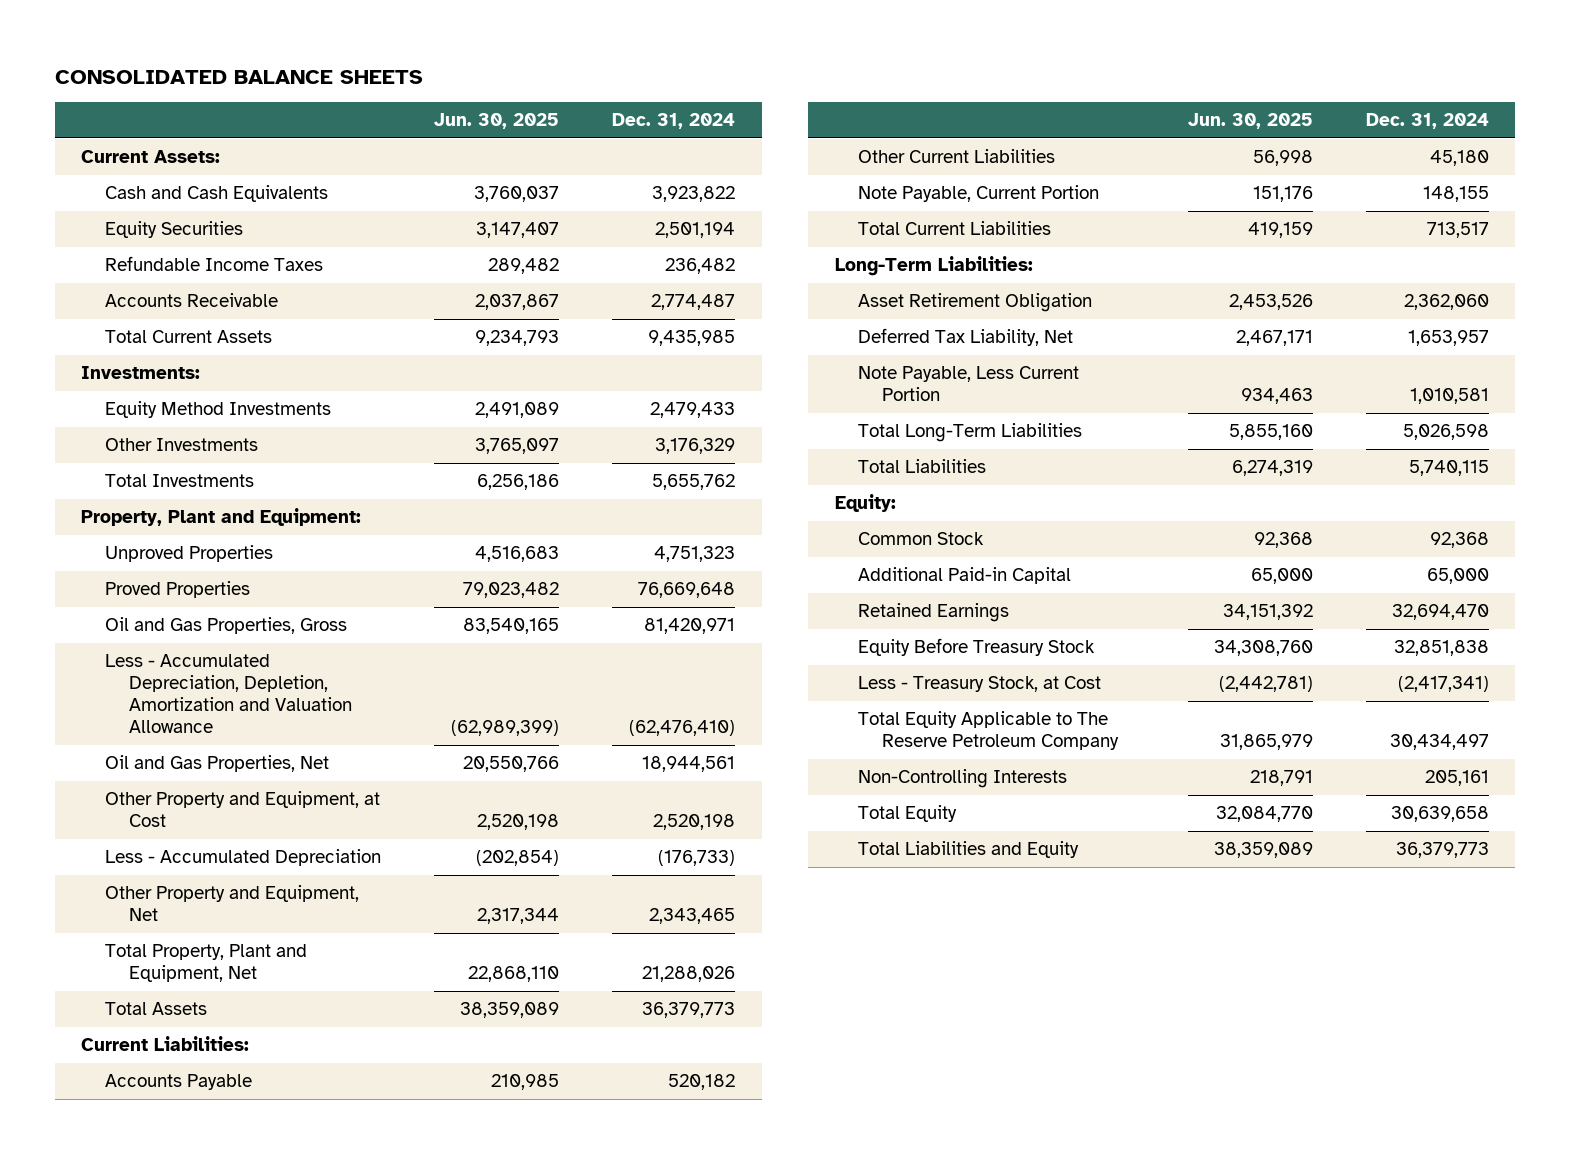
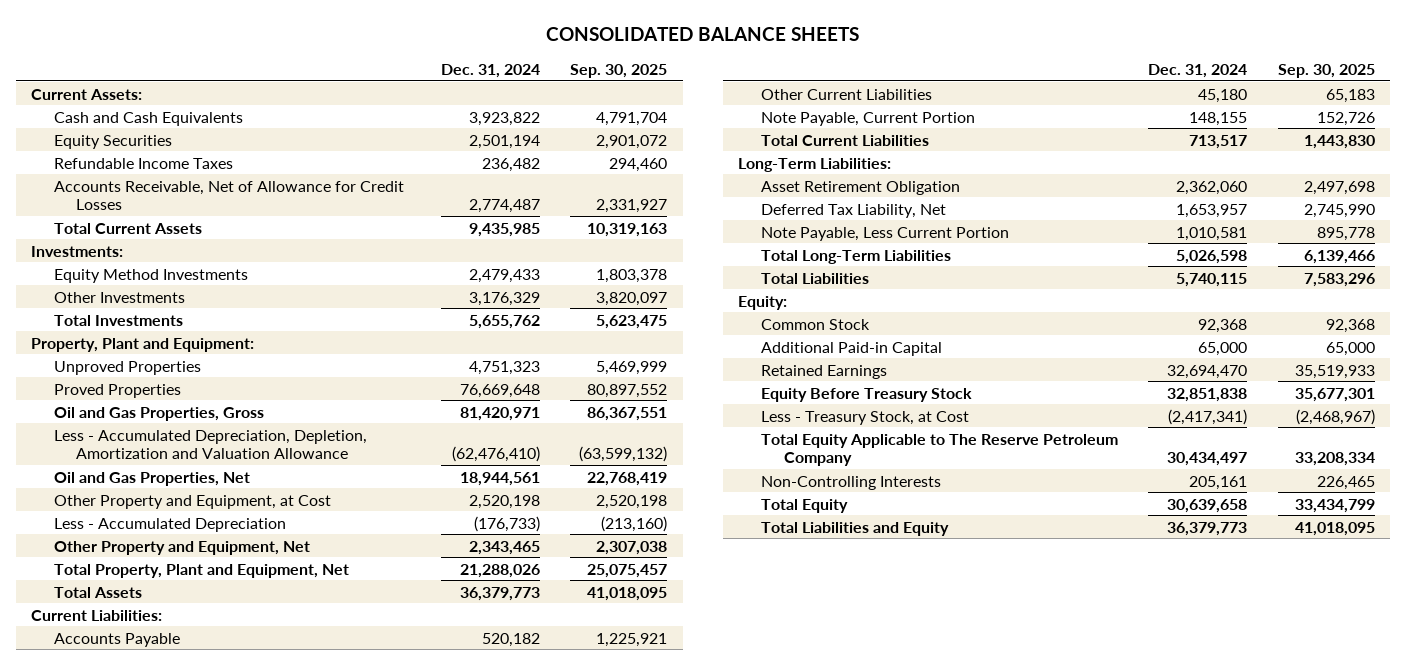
[434,113,560,130] Jun. 30, 2025 -> none
none -> [570,63,668,78] Sep. 30, 2025
[105,293,279,308] Accounts Receivable -> [53,180,404,211] Accounts Receivable, Net of Allowance for Credit Losses

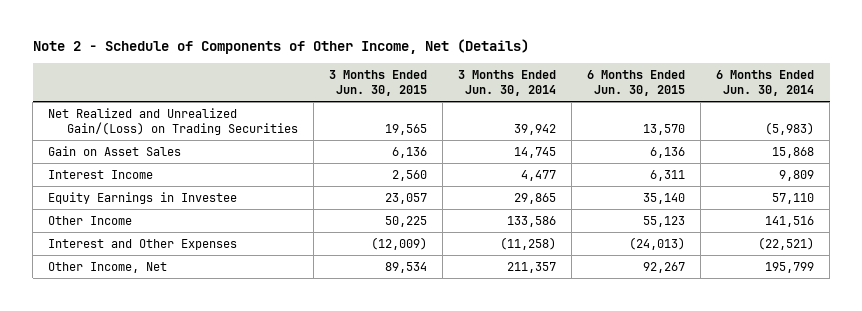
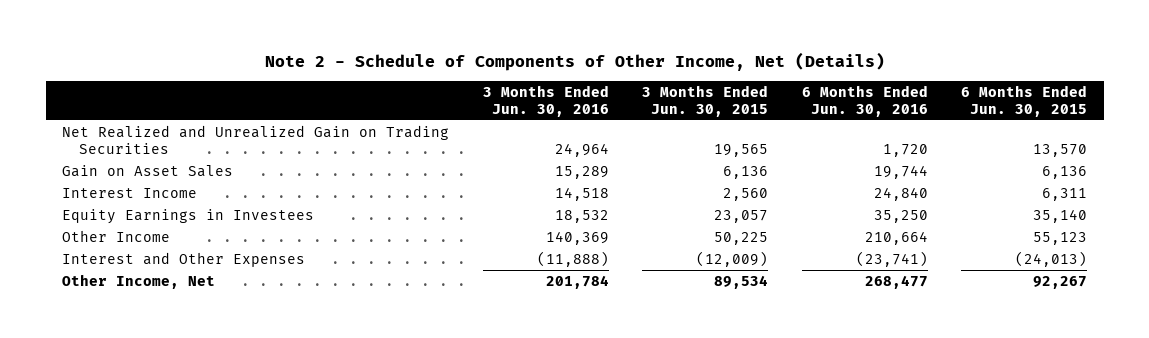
[457,70,556,96] 3 Months Ended Jun. 30, 2014 -> none
[716,70,815,96] 6 Months Ended Jun. 30, 2014 -> none
none -> [482,84,609,117] 3 Months Ended Jun. 30, 2016
none -> [801,84,928,117] 6 Months Ended Jun. 30, 2016
[48,108,298,135] Net Realized and Unrealized Gain/(Loss) on Trading Securities -> [62,124,450,154] Net Realized and Unrealized Gain on Trading Securities
[48,192,238,205] Equity Earnings in Investee -> [62,208,315,224] Equity Earnings in Investees

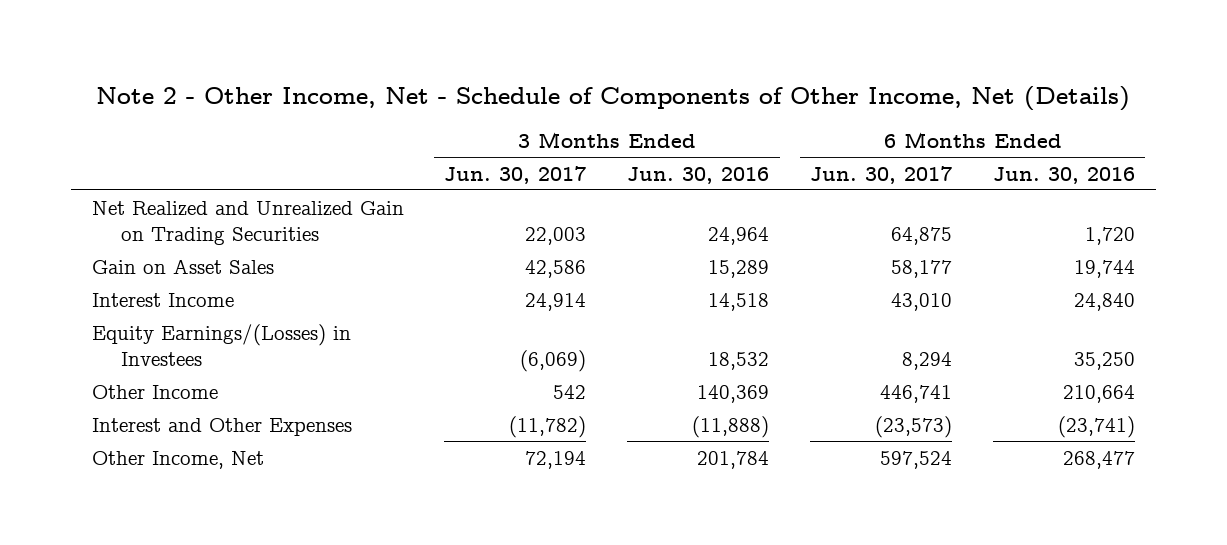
[264,52,885,72] Note 2 - Schedule of Components of Other Income, Net (Details) -> [96,85,1131,111] Note 2 - Other Income, Net - Schedule of Components of Other Income, Net (Details)
[642,84,769,117] 3 Months Ended Jun. 30, 2015 -> none
[960,84,1087,117] 6 Months Ended Jun. 30, 2015 -> none
none -> [444,165,587,184] Jun. 30, 2017
none -> [810,165,953,184] Jun. 30, 2017
[62,208,315,224] Equity Earnings in Investees -> [91,323,351,367] Equity Earnings/(Losses) in Investees

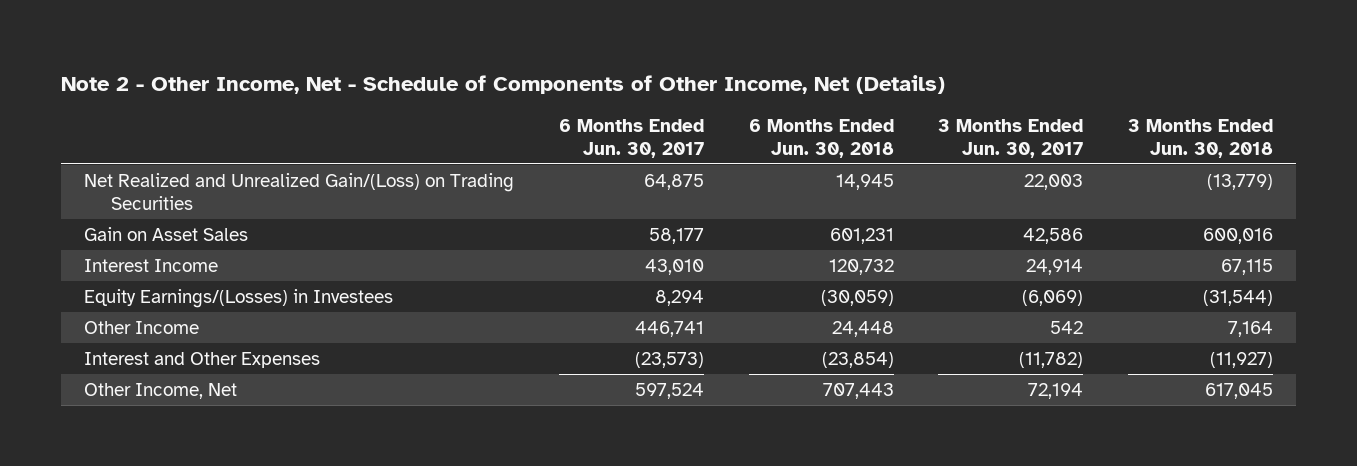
[627,166,770,184] Jun. 30, 2016 -> none
[993,166,1136,184] Jun. 30, 2016 -> none
none -> [748,118,894,159] 6 Months Ended Jun. 30, 2018
none -> [1128,118,1274,159] 3 Months Ended Jun. 30, 2018
[91,200,404,246] Net Realized and Unrealized Gain on Trading Securities -> [83,172,514,211] Net Realized and Unrealized Gain/(Loss) on Trading Securities

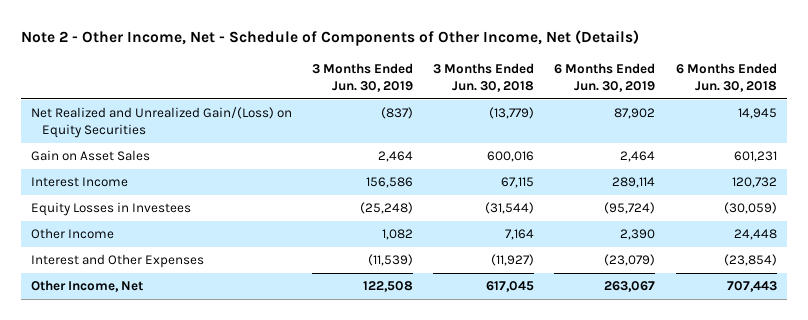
[558,118,704,159] 6 Months Ended Jun. 30, 2017 -> none
[938,118,1084,159] 3 Months Ended Jun. 30, 2017 -> none
none -> [312,62,414,92] 3 Months Ended Jun. 30, 2019
none -> [554,62,656,92] 6 Months Ended Jun. 30, 2019
[83,172,514,211] Net Realized and Unrealized Gain/(Loss) on Trading Securities -> [31,107,293,139] Net Realized and Unrealized Gain/(Loss) on Equity Securities
[83,288,393,308] Equity Earnings/(Losses) in Investees -> [31,202,192,217] Equity Losses in Investees

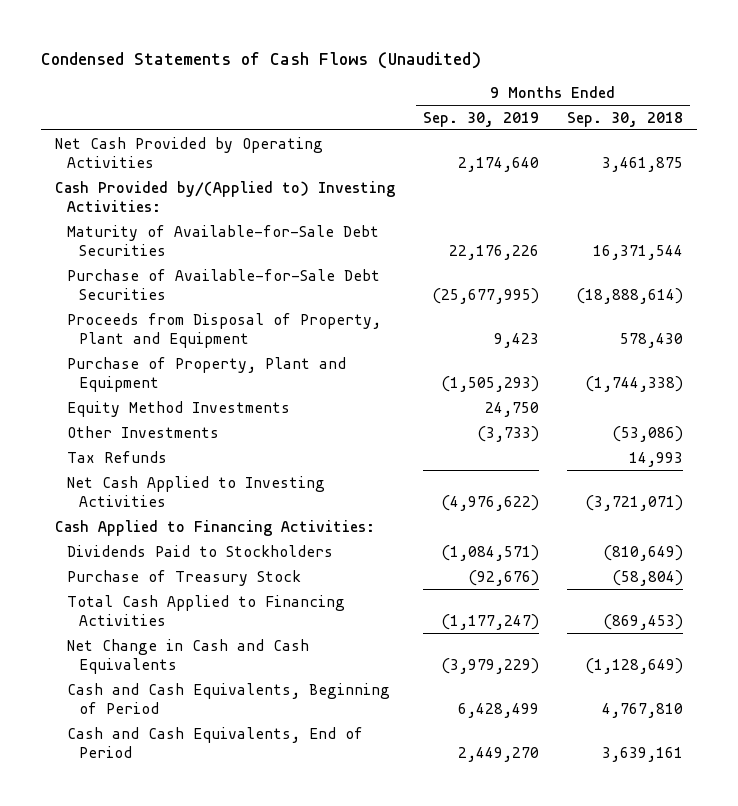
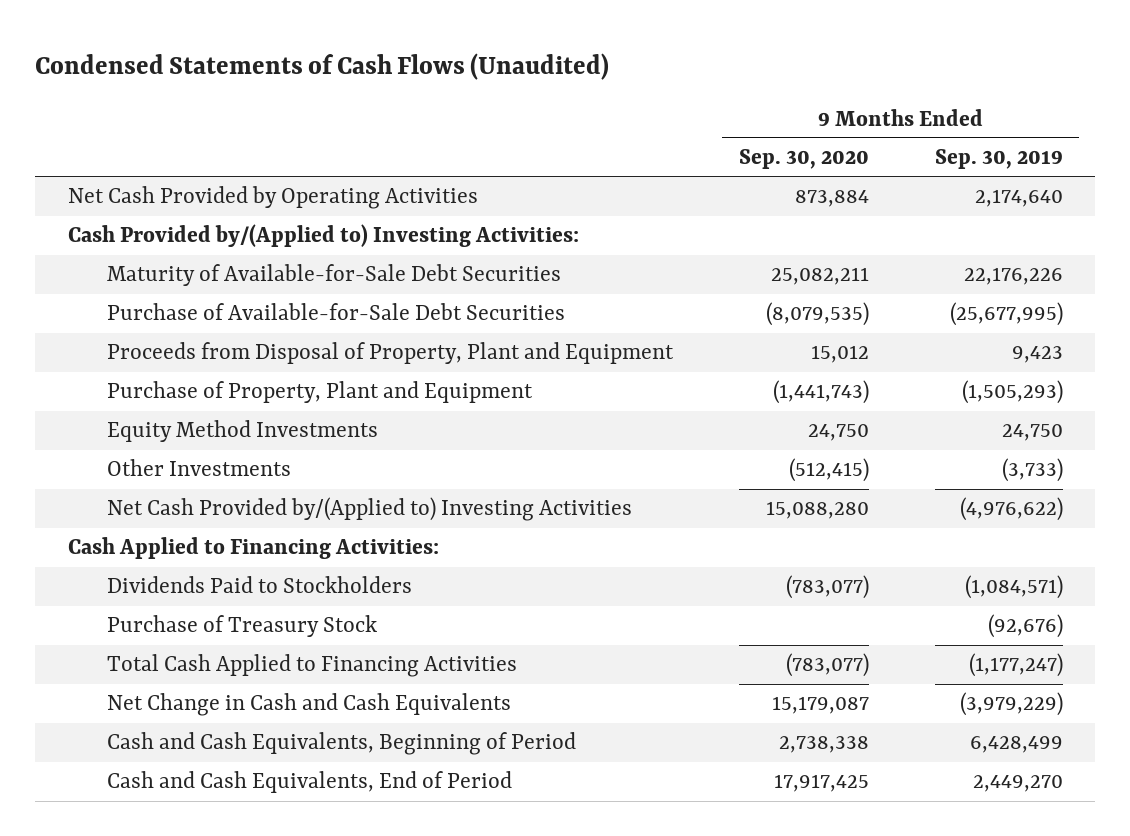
[567,111,684,127] Sep. 30, 2018 -> none
none -> [738,149,869,170] Sep. 30, 2020
[67,450,168,463] Tax Refunds -> none
[67,475,326,508] Net Cash Applied to Investing Activities -> [106,497,632,522] Net Cash Provided by/(Applied to) Investing Activities

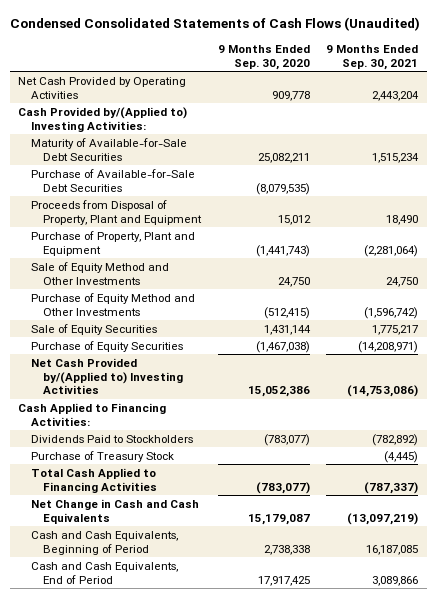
[34,52,609,80] Condensed Statements of Cash Flows (Unaudited) -> [10,17,421,32] Condensed Consolidated Statements of Cash Flows (Unaudited)
[934,149,1063,170] Sep. 30, 2019 -> none
none -> [326,44,419,70] 9 Months Ended Sep. 30, 2021
[794,190,869,208] 873,884 -> [271,90,310,101] 909,778
[106,420,378,443] Equity Method Investments -> [30,261,169,285] Sale of Equity Method and Other Investments
[106,459,291,477] Other Investments -> [30,292,195,316] Purchase of Equity Method and Other Investments
none -> [30,323,157,335] Sale of Equity Securities
none -> [30,340,183,352] Purchase of Equity Securities
[765,501,869,520] 15,088,280 -> [247,386,310,398] 15,052,386

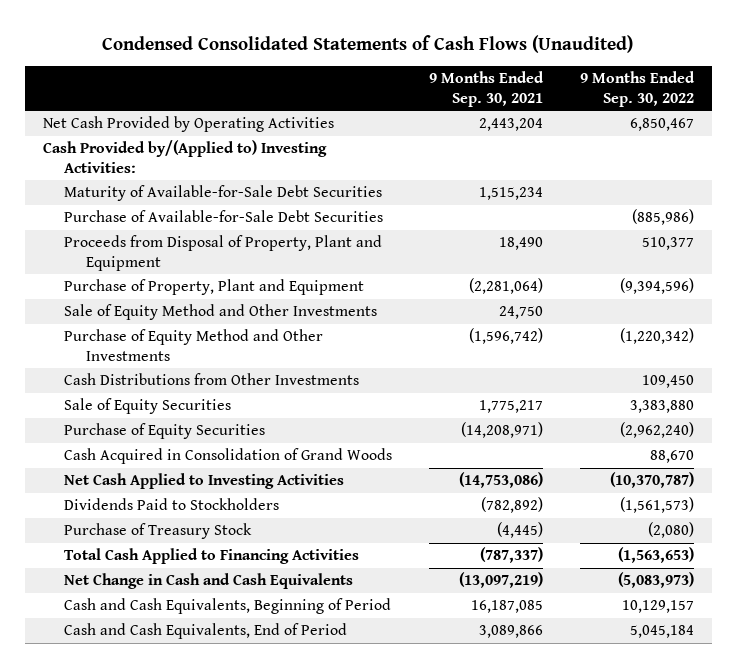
[217,44,310,70] 9 Months Ended Sep. 30, 2020 -> none
none -> [579,71,695,107] 9 Months Ended Sep. 30, 2022
none -> [64,373,360,386] Cash Distributions from Other Investments
[18,402,167,426] Cash Applied to Financing Activities: -> none
none -> [64,448,393,465] Cash Acquired in Consolidation of Grand Woods
[30,357,184,395] Net Cash Provided by/(Applied to) Investing Activities -> [64,473,345,490] Net Cash Applied to Investing Activities

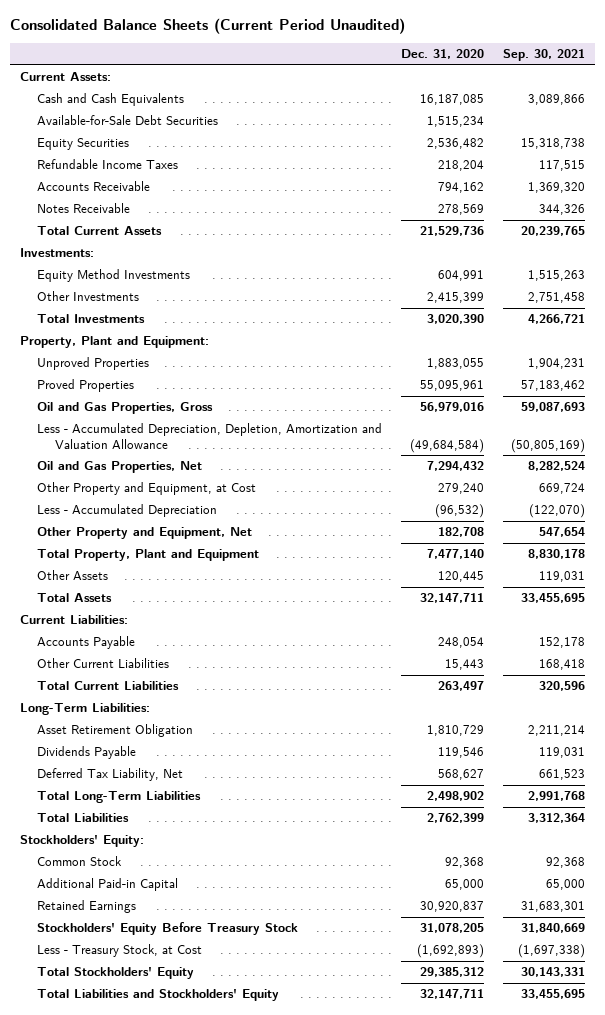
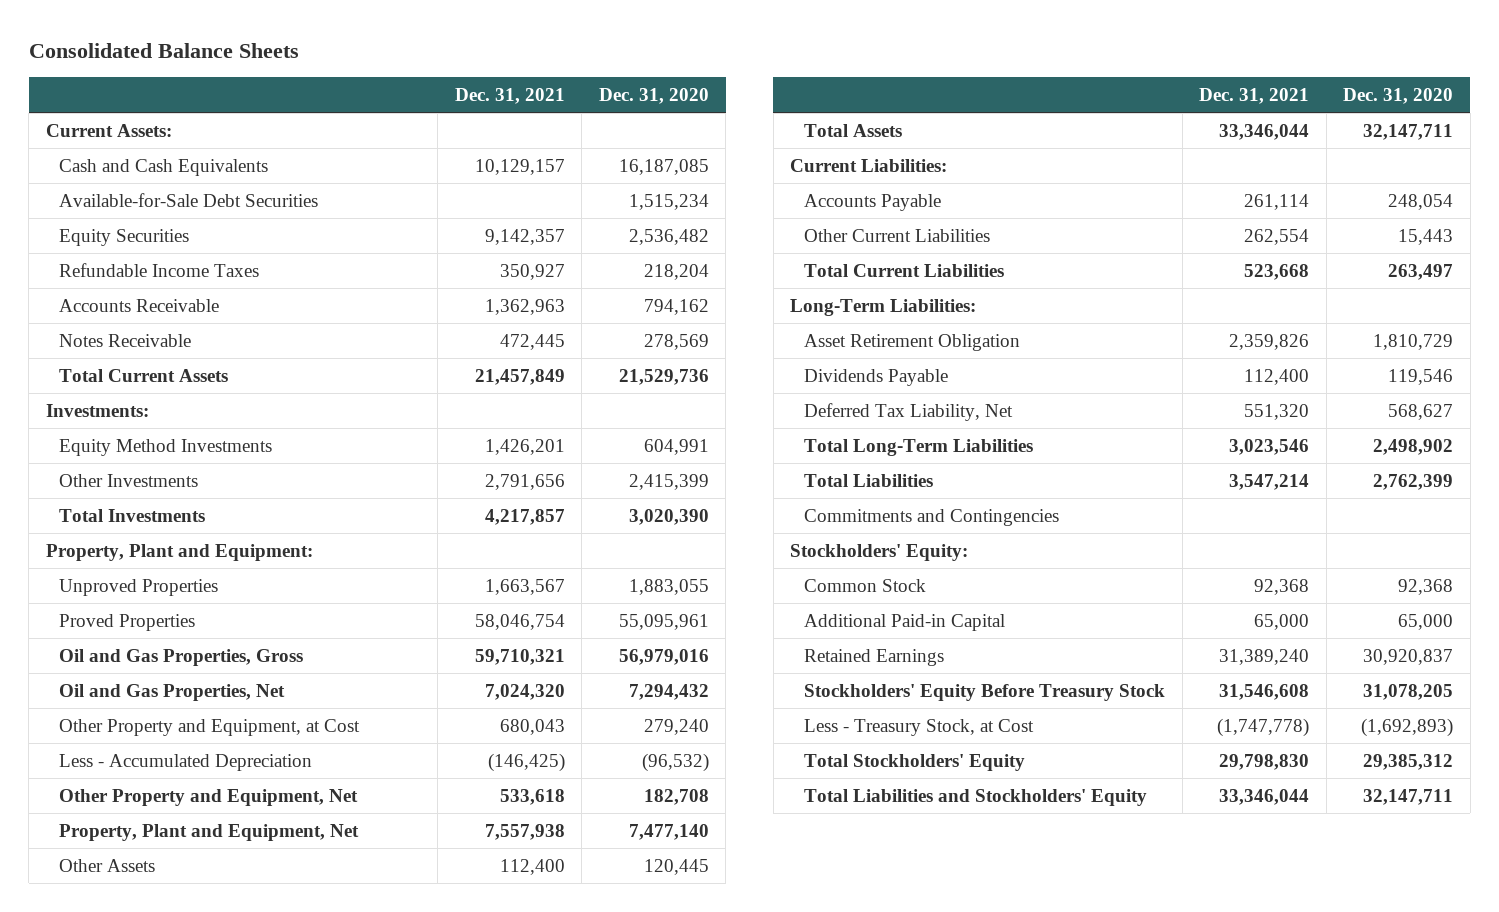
[10,18,406,35] Consolidated Balance Sheets (Current Period Unaudited) -> [28,43,299,59] Consolidated Balance Sheets
[503,49,586,62] Sep. 30, 2021 -> none
none -> [454,87,565,104] Dec. 31, 2021
[37,423,383,449] Less - Accumulated Depreciation, Depletion, Amortization and Valuation Allowance -> none
[37,549,260,562] Total Property, Plant and Equipment -> [59,823,360,841] Property, Plant and Equipment, Net
none -> [803,508,1059,526] Commitments and Contingencies

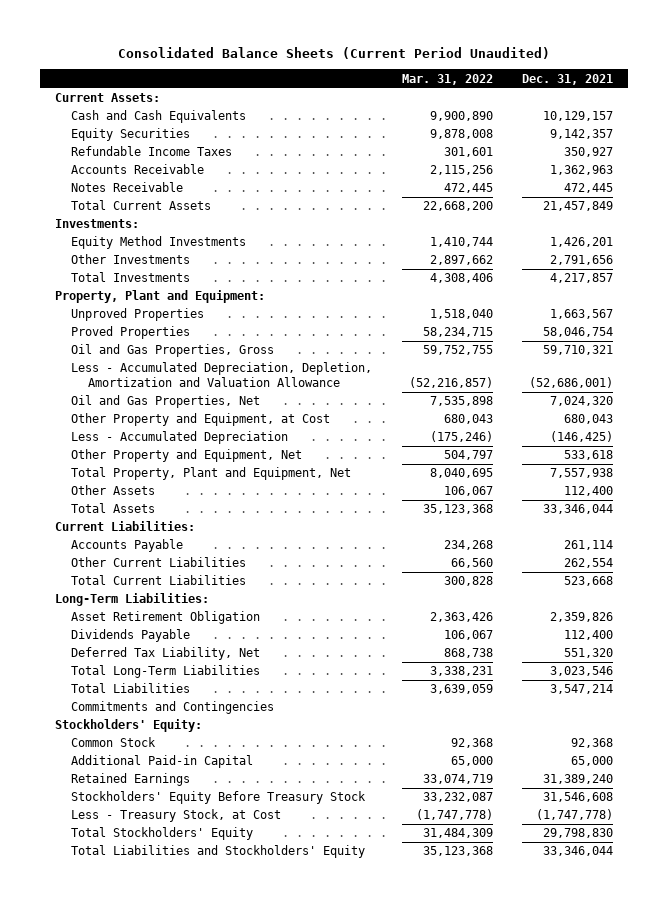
[28,43,299,59] Consolidated Balance Sheets -> [117,46,550,59] Consolidated Balance Sheets (Current Period Unaudited)
[598,87,709,104] Dec. 31, 2020 -> none
none -> [401,73,493,85] Mar. 31, 2022
[59,192,319,207] Available-for-Sale Debt Securities -> none
none -> [71,362,373,387] Less - Accumulated Depreciation, Depletion, Amortization and Valuation Allowance
[59,823,360,841] Property, Plant and Equipment, Net -> [71,467,352,481] Total Property, Plant and Equipment, Net

